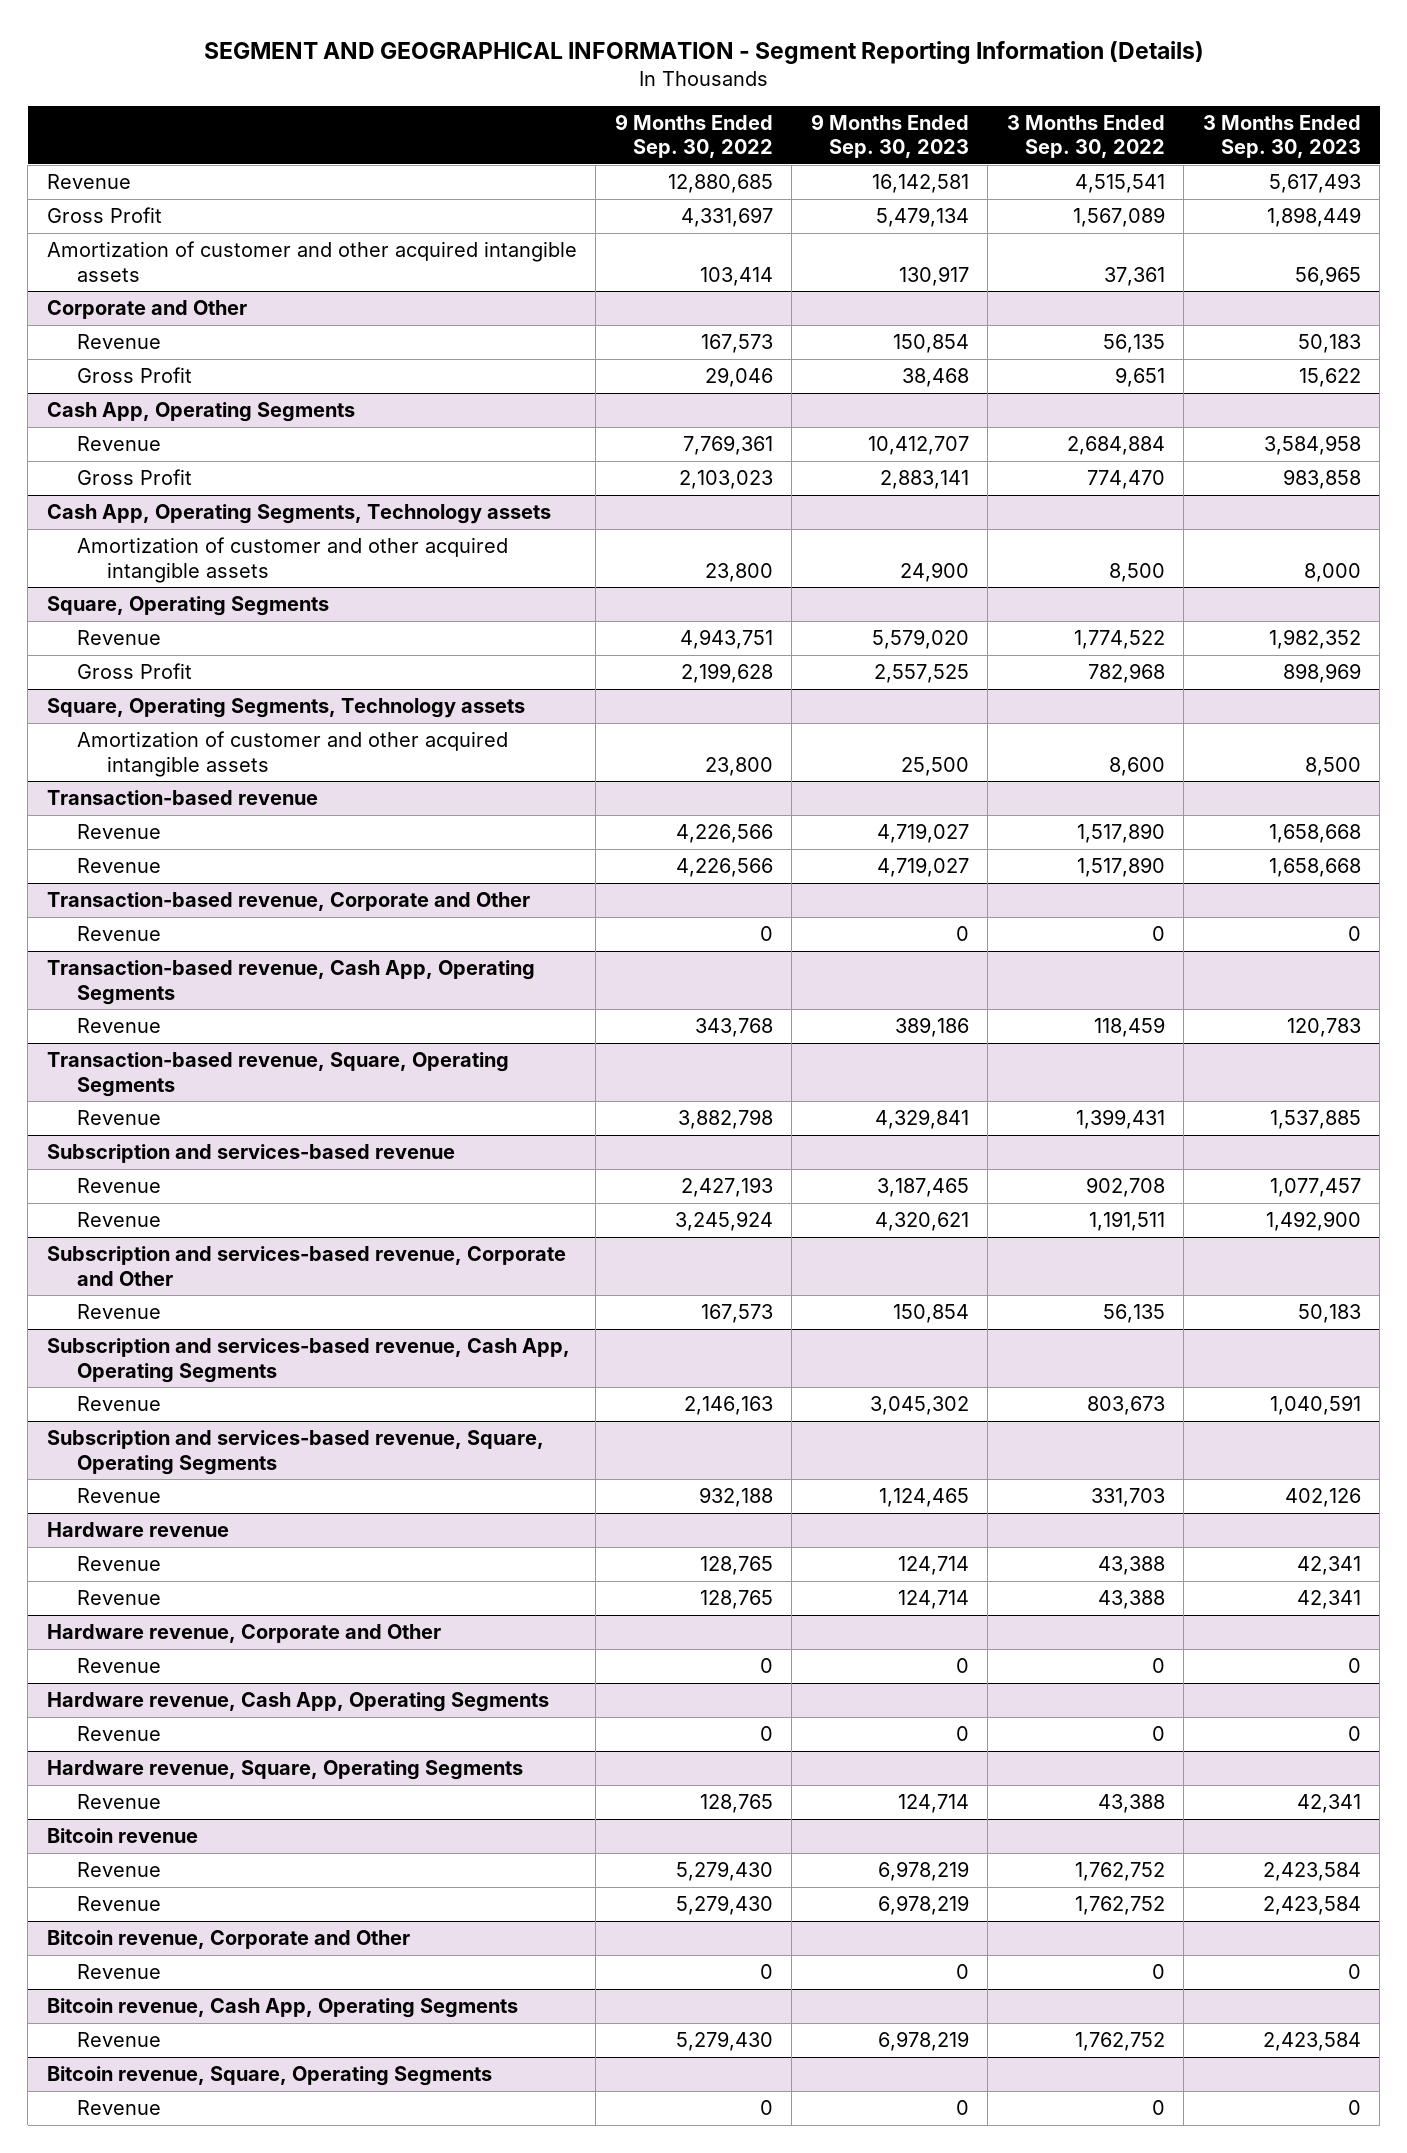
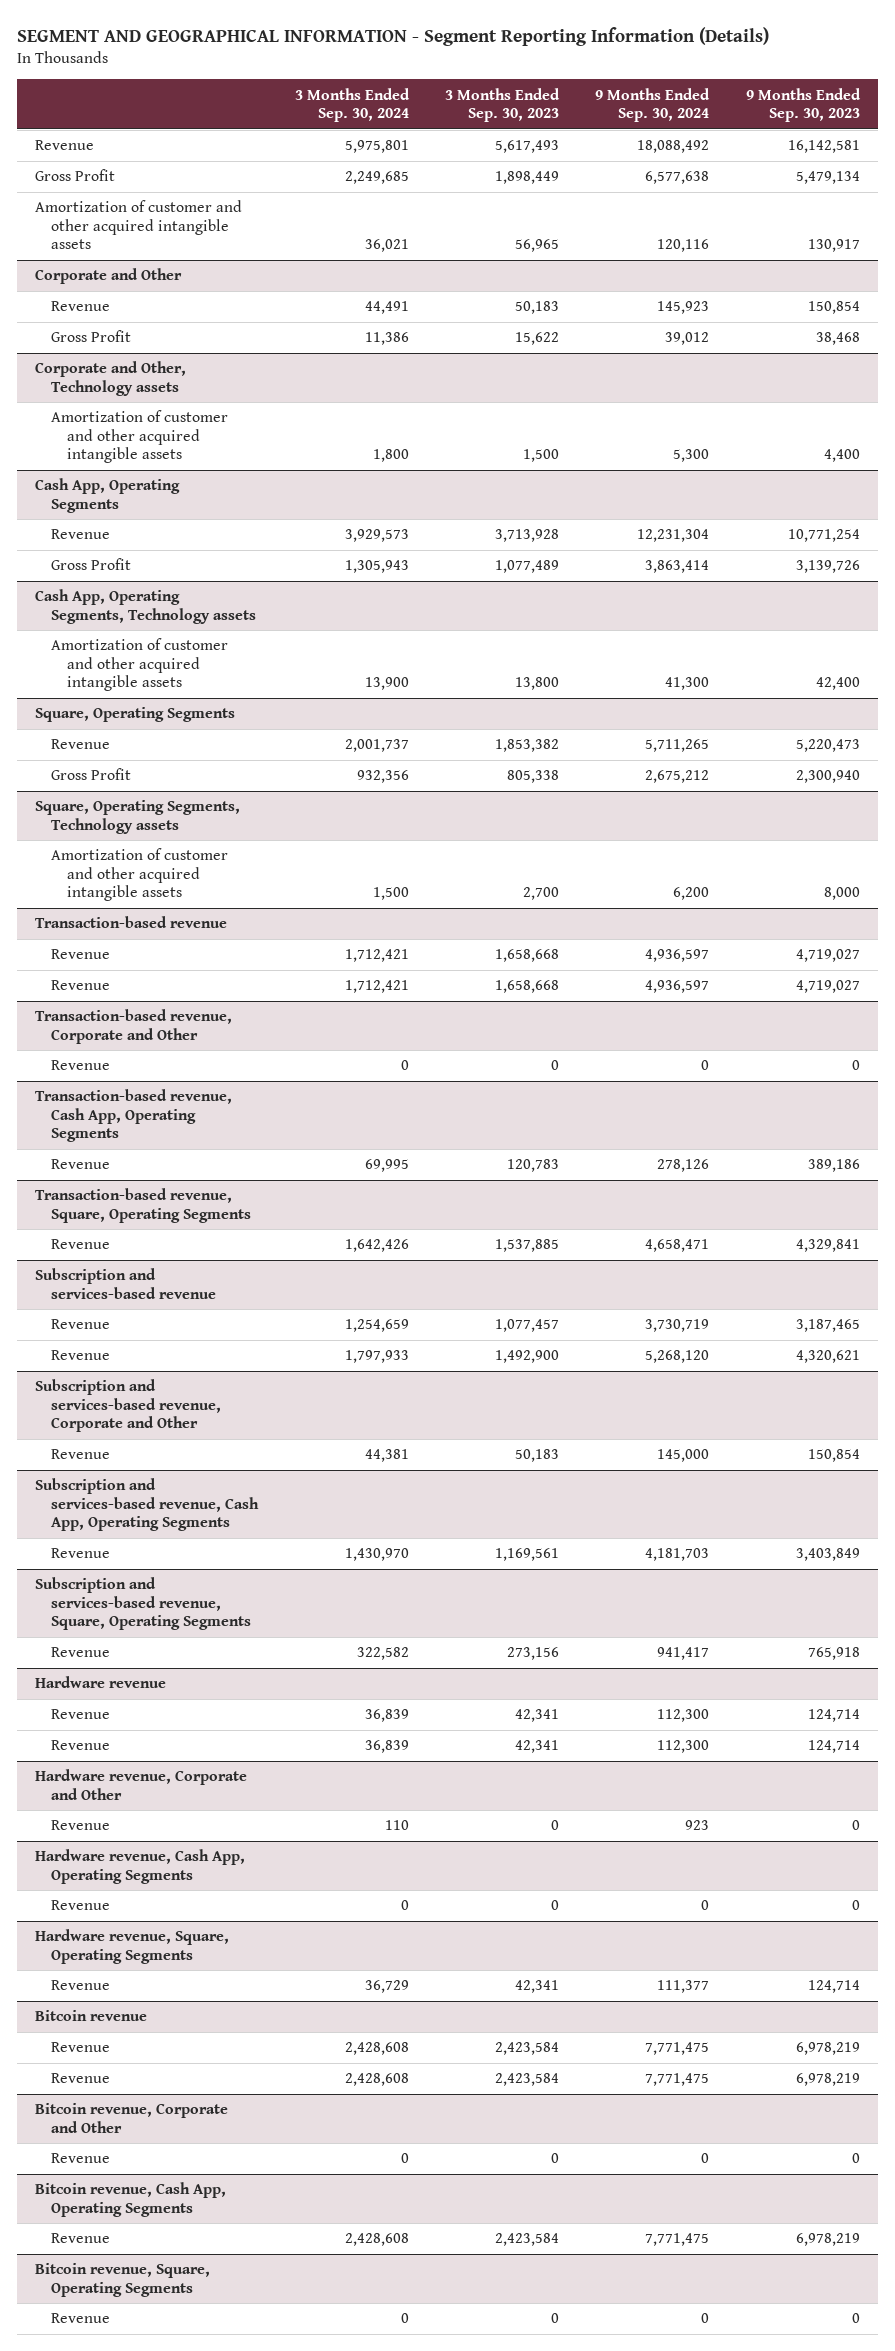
[614,113,773,159] 9 Months Ended Sep. 30, 2022 -> none
[1006,114,1165,159] 3 Months Ended Sep. 30, 2022 -> none
none -> [294,87,410,123] 3 Months Ended Sep. 30, 2024
none -> [595,87,711,123] 9 Months Ended Sep. 30, 2024
none -> [35,361,187,396] Corporate and Other, Technology assets
none -> [51,410,229,464] Amortization of customer and other acquired intangible assets
[867,436,969,456] 10,412,707 -> [787,529,860,543] 10,771,254
[1263,435,1361,456] 3,584,958 -> [495,529,560,543] 3,713,928
[879,470,969,490] 2,883,141 -> [795,560,860,574] 3,139,726
[1282,469,1361,490] 983,858 -> [495,560,560,574] 1,077,489
[899,561,969,582] 24,900 -> [815,677,860,691] 42,400
[1303,562,1361,582] 8,000 -> [515,677,560,691] 13,800
[871,629,969,650] 5,579,020 -> [795,739,860,753] 5,220,473
[1268,629,1361,650] 1,982,352 -> [495,739,560,753] 1,853,382
[873,664,969,684] 2,557,525 -> [795,770,860,784] 2,300,940
[1282,663,1361,684] 898,969 -> [507,770,560,784] 805,338
[900,756,969,776] 25,500 -> [823,887,860,901] 8,000
[1304,756,1361,776] 8,500 -> [523,887,560,901] 2,700
[869,1396,969,1416] 3,045,302 -> [795,1548,860,1562] 3,403,849
[1269,1395,1361,1416] 1,040,591 -> [495,1548,560,1562] 1,169,561
[878,1488,969,1508] 1,124,465 -> [807,1647,860,1661] 765,918
[1284,1488,1361,1508] 402,126 -> [507,1647,560,1661] 273,156

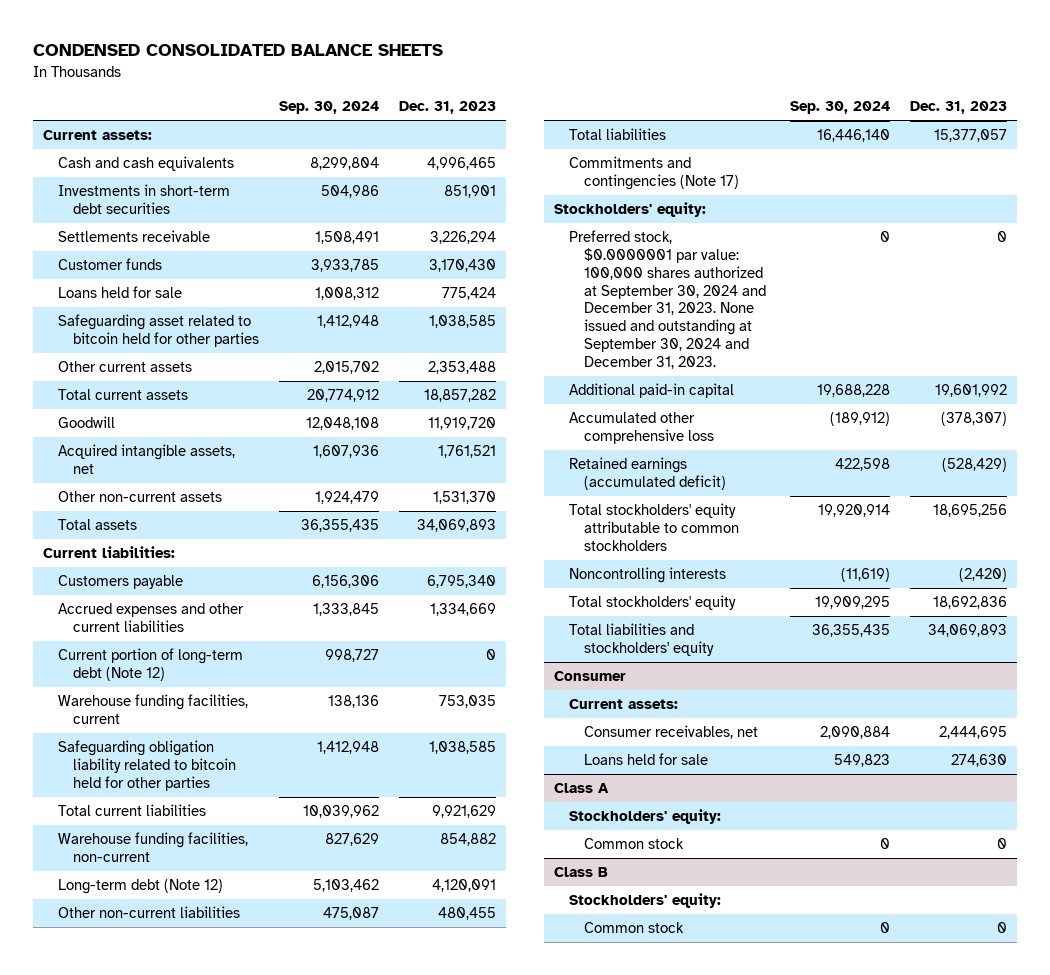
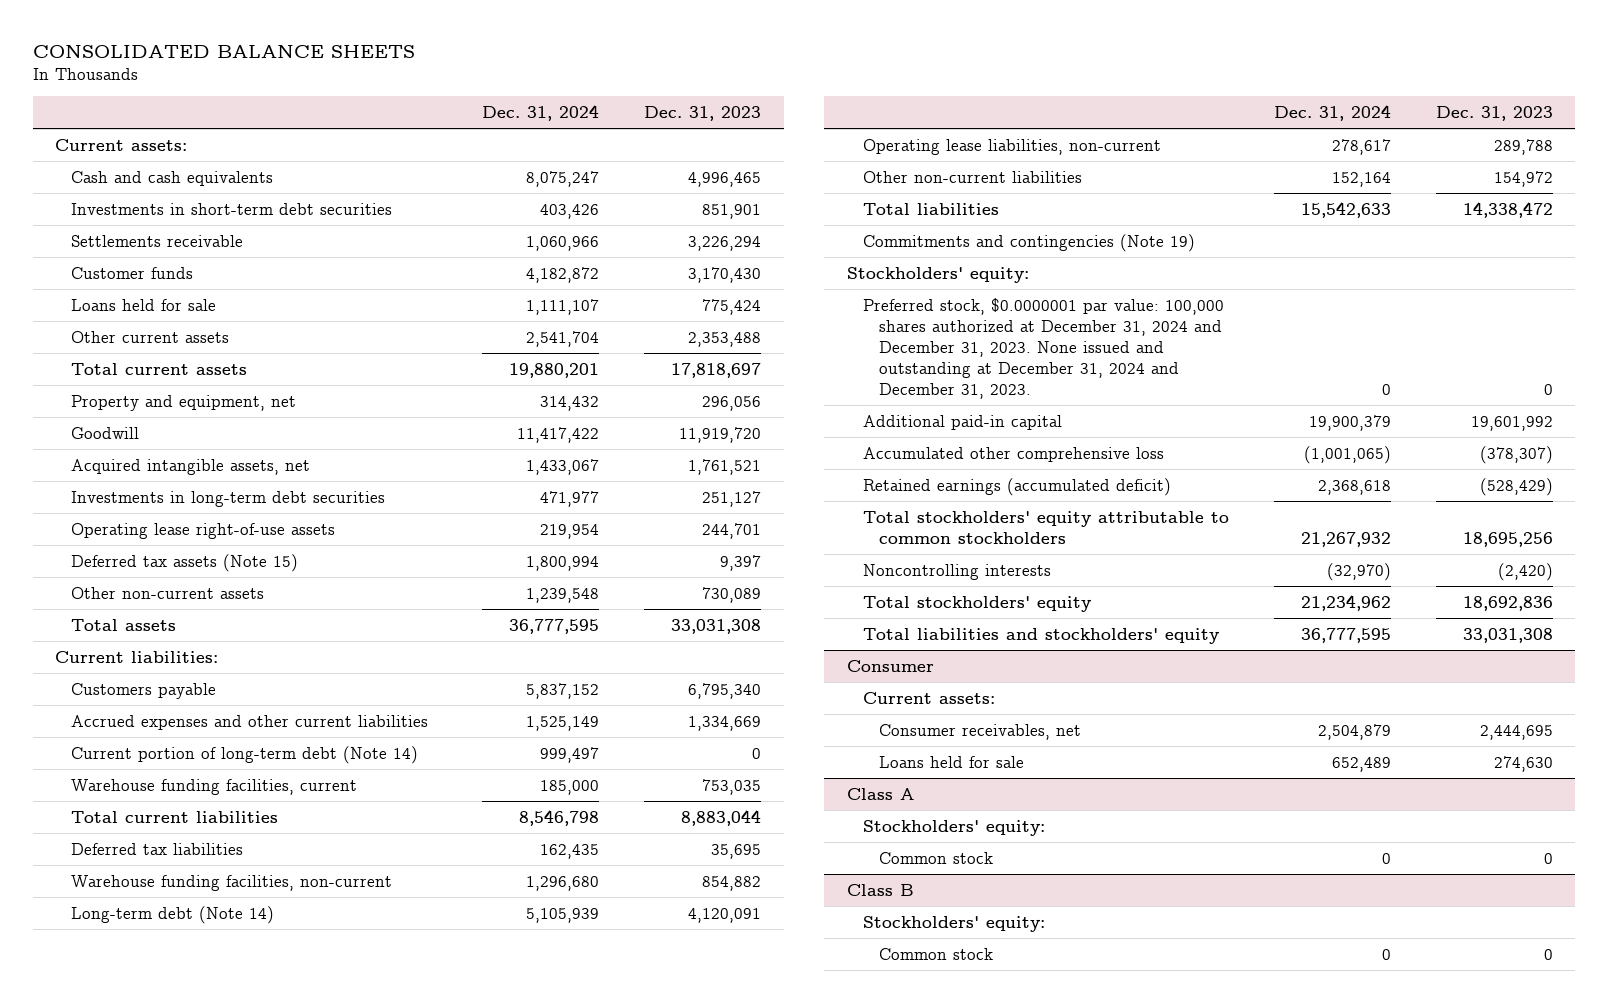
[33,44,444,57] CONDENSED CONSOLIDATED BALANCE SHEETS -> [32,44,415,58] CONSOLIDATED BALANCE SHEETS
[279,101,380,115] Sep. 30, 2024 -> none
none -> [482,104,600,121] Dec. 31, 2024
[58,314,260,348] Safeguarding asset related to bitcoin held for other parties -> none
[424,389,497,403] 18,857,282 -> [671,362,762,378] 17,818,697
none -> [71,394,297,411] Property and equipment, net
none -> [71,490,386,507] Investments in long-term debt securities
none -> [71,522,336,539] Operating lease right-of-use assets
none -> [71,553,299,572] Deferred tax assets (Note 15)
[433,491,497,505] 1,531,370 -> [702,586,762,603] 730,089
[417,519,497,533] 34,069,893 -> [671,618,762,634] 33,031,308
[58,648,244,682] Current portion of long-term debt (Note 12) -> [71,745,419,764] Current portion of long-term debt (Note 14)
[58,740,237,791] Safeguarding obligation liability related to bitcoin held for other parties -> none
[432,805,497,819] 9,921,629 -> [681,809,762,826] 8,883,044
none -> [71,842,244,855] Deferred tax liabilities
[58,879,224,895] Long-term debt (Note 12) -> [71,905,275,924] Long-term debt (Note 14)
none -> [863,138,1162,155] Operating lease liabilities, non-current
[438,907,497,921] 480,455 -> [1493,170,1553,187] 154,972
[934,129,1008,143] 15,377,057 -> [1462,201,1553,218] 14,338,472
[568,156,740,191] Commitments and contingencies (Note 17) -> [863,233,1196,252] Commitments and contingencies (Note 19)
[568,230,767,369] Preferred stock, $0.0000001 par value: 100,000 shares authorized at September 30, 2024 and December 31, 2023. None issued and outstanding at September 30, 2024 and December 31, 2023. -> [863,297,1225,399] Preferred stock, $0.0000001 par value: 100,000 shares authorized at December 31, 2024 and December 31, 2023. None issued and outstanding at December 31, 2024 and December 31, 2023.
[928,624,1008,638] 34,069,893 -> [1462,627,1553,643] 33,031,308

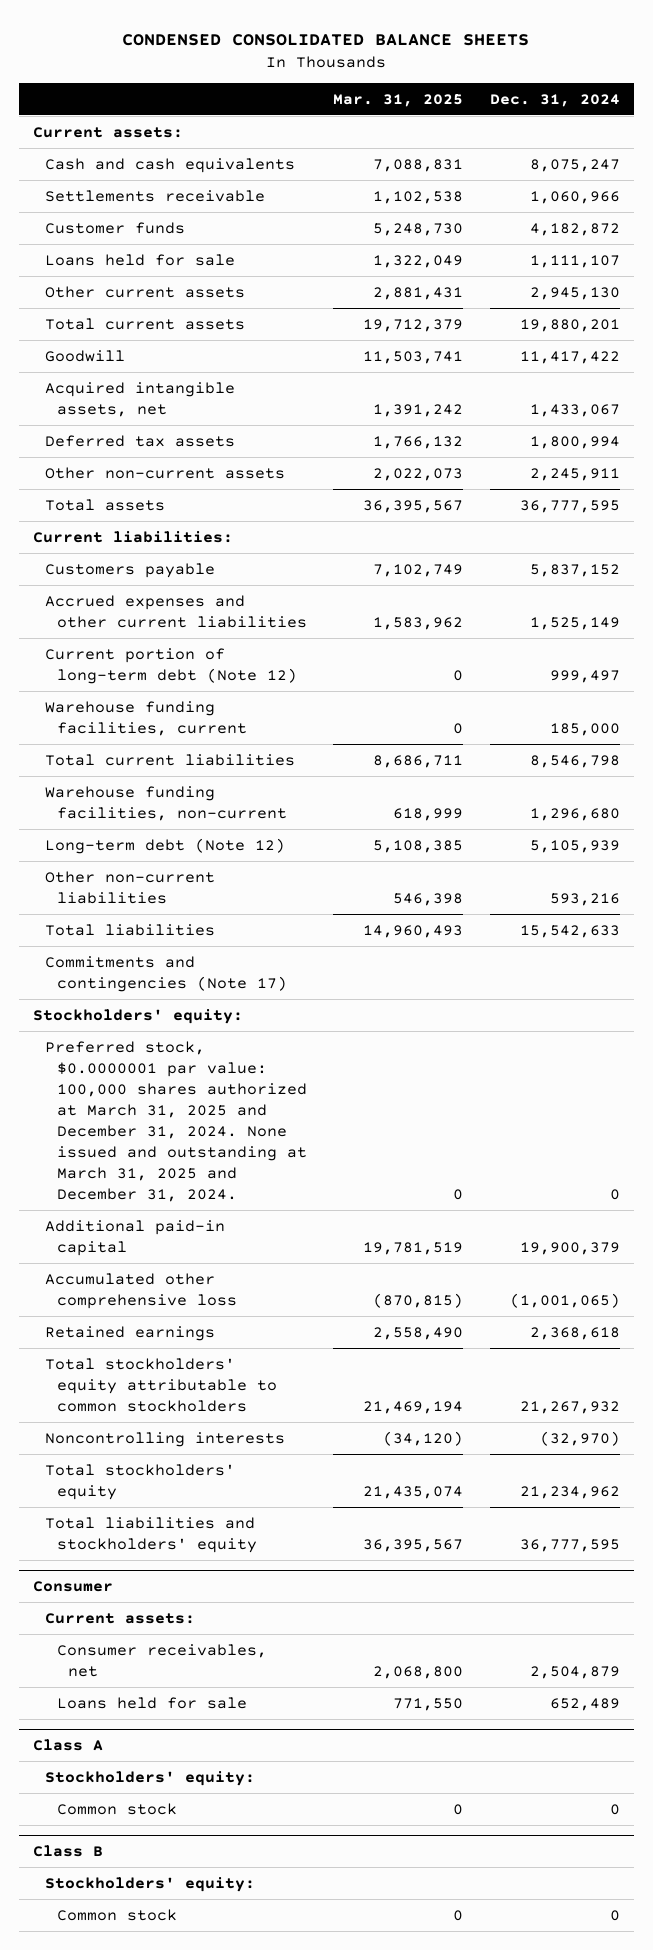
[32,44,415,58] CONSOLIDATED BALANCE SHEETS -> [122,33,530,46] CONDENSED CONSOLIDATED BALANCE SHEETS
[644,105,762,121] Dec. 31, 2023 -> none
none -> [333,93,464,107] Mar. 31, 2025
[71,202,393,215] Investments in short-term debt securities -> none
[526,330,600,347] 2,541,704 -> [530,286,621,300] 2,945,130
[71,394,297,411] Property and equipment, net -> none
[71,490,386,507] Investments in long-term debt securities -> none
[71,522,336,539] Operating lease right-of-use assets -> none
[71,553,299,572] Deferred tax assets (Note 15) -> [44,434,235,447] Deferred tax assets
[526,587,600,603] 1,239,548 -> [530,467,621,481] 2,245,911
[71,745,419,764] Current portion of long-term debt (Note 14) -> [44,647,297,684] Current portion of long-term debt (Note 12)
[71,842,244,855] Deferred tax liabilities -> none
[863,138,1162,155] Operating lease liabilities, non-current -> none
[71,905,275,924] Long-term debt (Note 14) -> [44,837,285,854] Long-term debt (Note 12)
[1331,171,1391,187] 152,164 -> [550,892,621,906] 593,216
[863,233,1196,252] Commitments and contingencies (Note 19) -> [44,955,287,992] Commitments and contingencies (Note 17)
[863,297,1225,399] Preferred stock, $0.0000001 par value: 100,000 shares authorized at December 31, 2024 and December 31, 2023. None issued and outstanding at December 31, 2024 and December 31, 2023. -> [44,1040,307,1202] Preferred stock, $0.0000001 par value: 100,000 shares authorized at March 31, 2025 and December 31, 2024. None issued and outstanding at March 31, 2025 and December 31, 2024.
[863,477,1172,496] Retained earnings (accumulated deficit) -> [44,1325,215,1341] Retained earnings

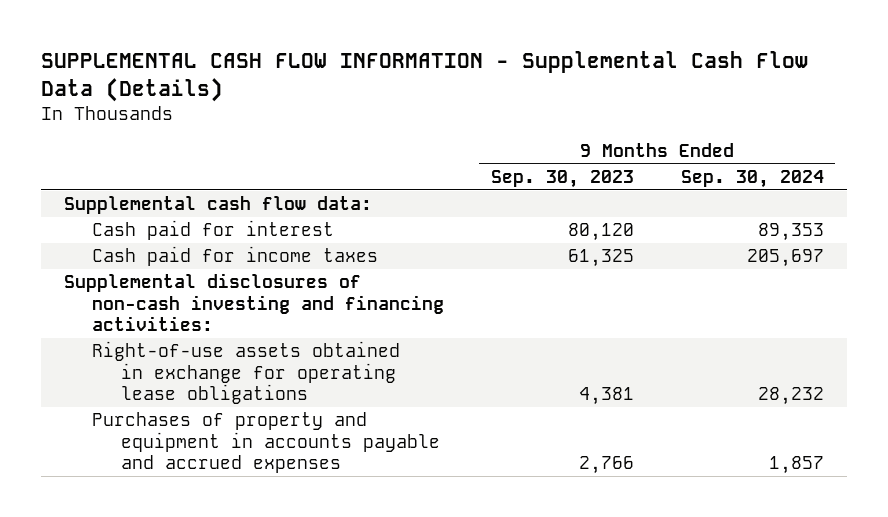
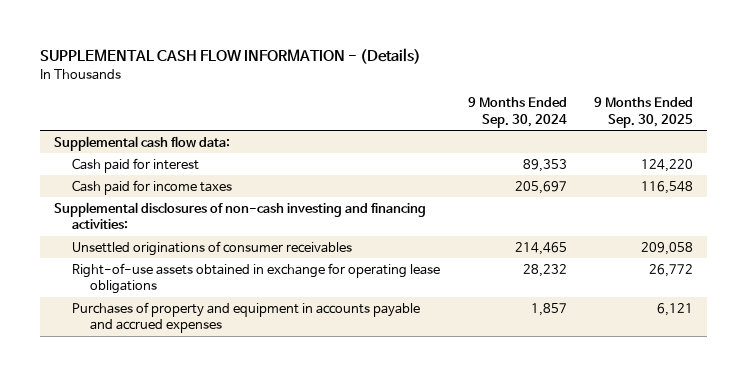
[40,51,808,102] SUPPLEMENTAL CASH FLOW INFORMATION - Supplemental Cash Flow Data (Details) -> [40,47,422,64] SUPPLEMENTAL CASH FLOW INFORMATION - (Details)
[491,169,635,188] Sep. 30, 2023 -> none
none -> [594,97,694,129] 9 Months Ended Sep. 30, 2025
none -> [72,240,353,256] Unsettled originations of consumer receivables

